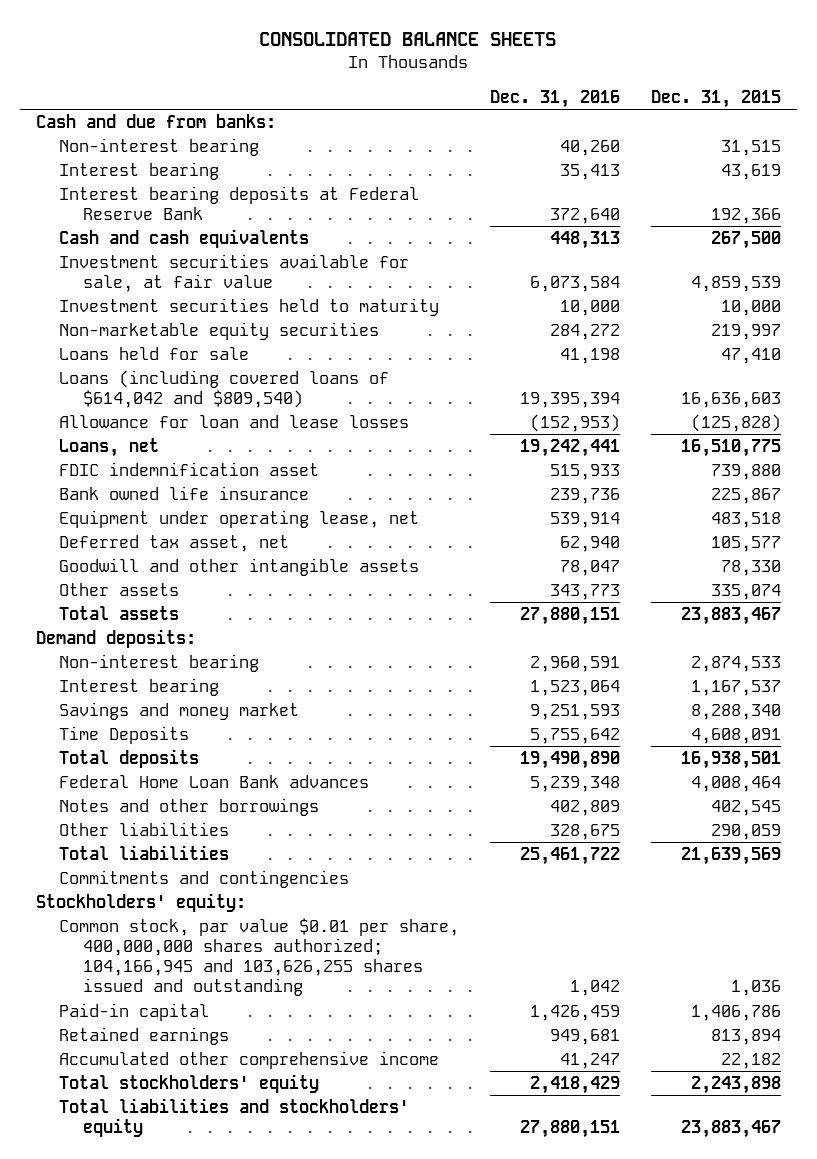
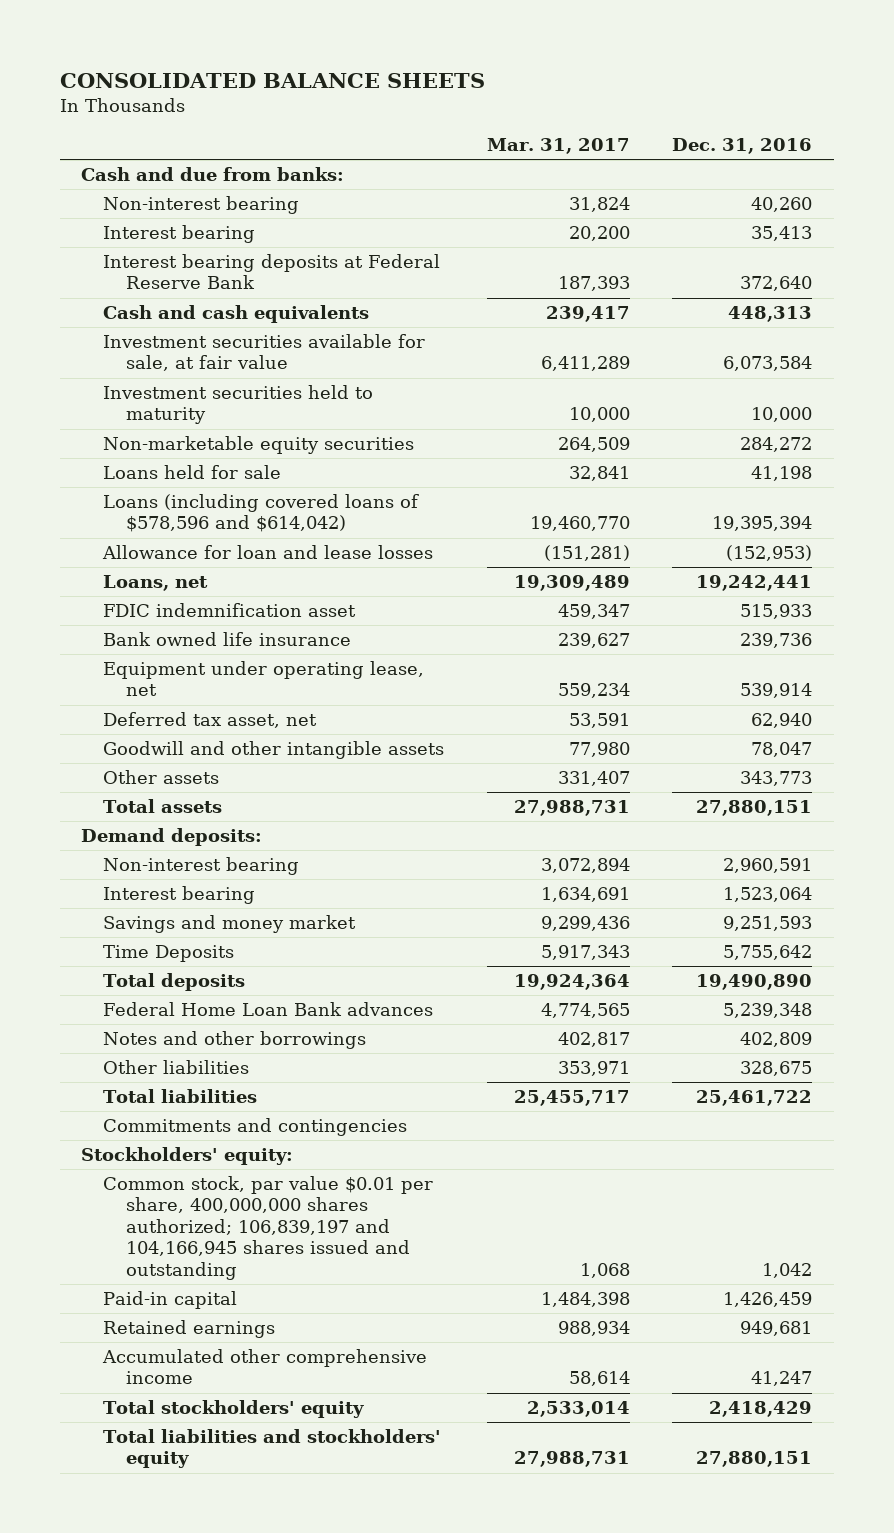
[651,89,782,108] Dec. 31, 2015 -> none
none -> [486,138,630,155] Mar. 31, 2017
[59,370,390,409] Loans (including covered loans of $614,042 and $809,540) -> [103,494,420,533] Loans (including covered loans of $578,596 and $614,042)
[59,918,460,997] Common stock, par value $0.01 per share, 400,000,000 shares authorized; 104,166,945 and 103,626,255 shares issued and outstanding -> [103,1176,434,1280] Common stock, par value $0.01 per share, 400,000,000 shares authorized; 106,839,197 and 104,166,945 shares issued and outstanding

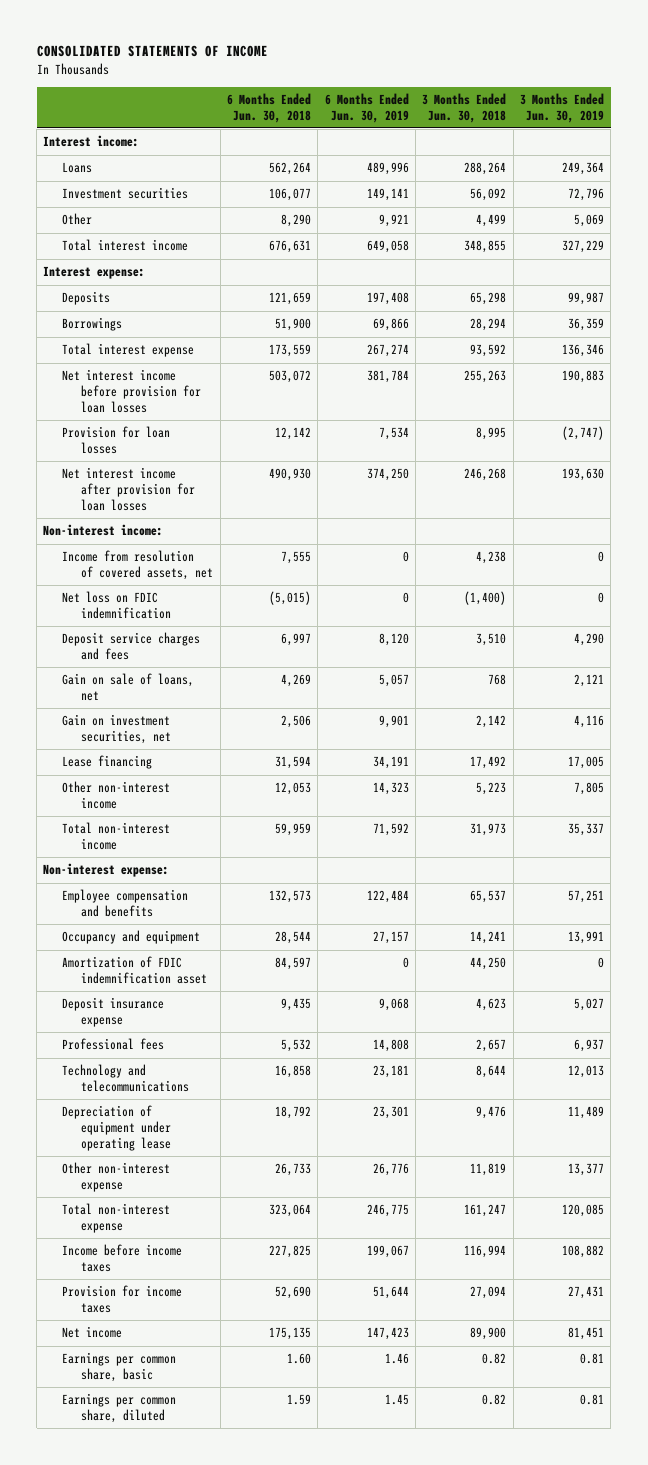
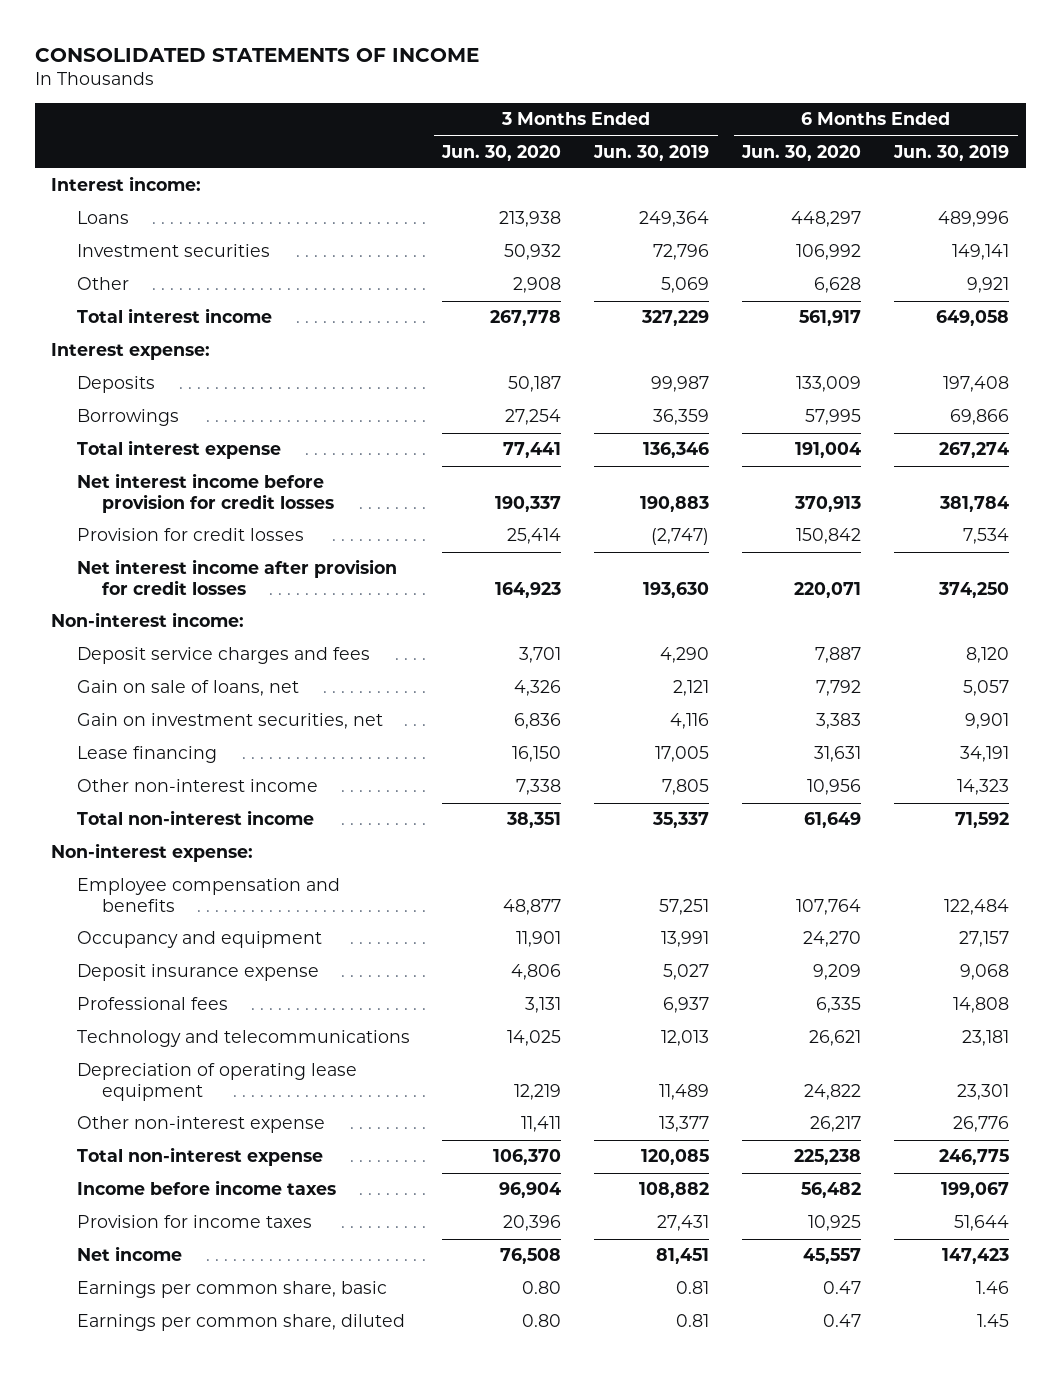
[227,92,312,123] 6 Months Ended Jun. 30, 2018 -> none
[422,92,507,123] 3 Months Ended Jun. 30, 2018 -> none
none -> [441,144,562,161] Jun. 30, 2020
none -> [741,144,862,161] Jun. 30, 2020
[62,369,202,413] Net interest income before provision for loan losses -> [76,473,334,514] Net interest income before provision for credit losses
[62,426,171,455] Provision for loan losses -> [76,528,304,542] Provision for credit losses
[62,467,196,511] Net interest income after provision for loan losses -> [76,559,397,596] Net interest income after provision for credit losses
[62,550,214,581] Income from resolution of covered assets, net -> none
[62,591,172,620] Net loss on FDIC indemnification -> none
[62,956,208,985] Amortization of FDIC indemnification asset -> none
[62,1105,172,1151] Depreciation of equipment under operating lease -> [76,1063,357,1102] Depreciation of operating lease equipment

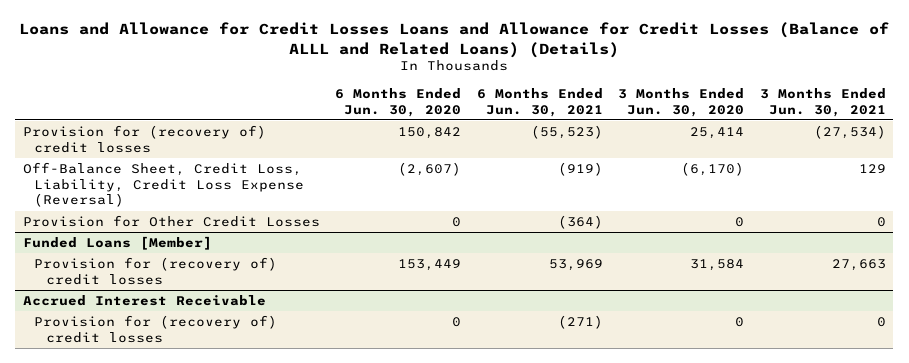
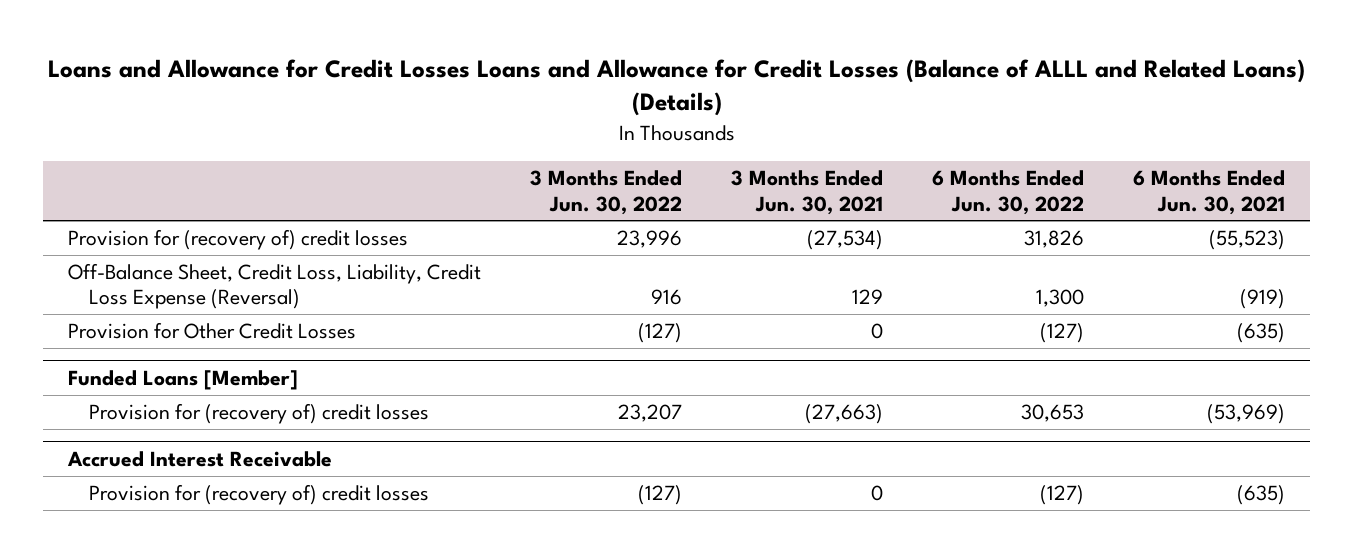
[335,87,462,117] 6 Months Ended Jun. 30, 2020 -> none
[618,87,745,117] 3 Months Ended Jun. 30, 2020 -> none
none -> [529,170,682,215] 3 Months Ended Jun. 30, 2022
none -> [932,170,1085,215] 6 Months Ended Jun. 30, 2022
[557,214,603,229] (364) -> [1237,323,1286,344] (635)
[548,258,603,271] 53,969 -> [1207,404,1286,425] (53,969)
[831,258,886,271] 27,663 -> [805,404,884,425] (27,663)
[557,314,603,329] (271) -> [1237,485,1286,506] (635)

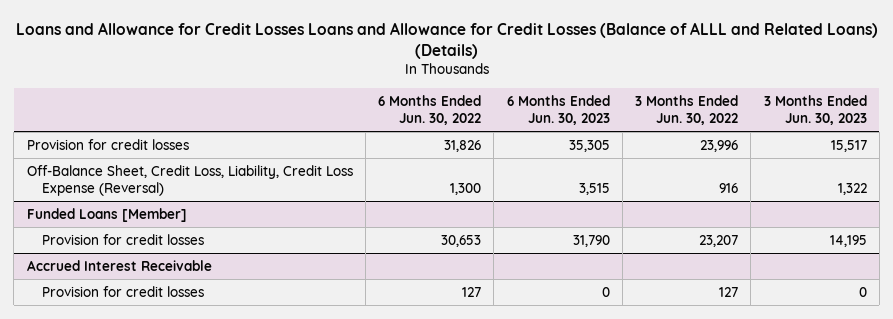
[731,170,884,215] 3 Months Ended Jun. 30, 2021 -> none
[1133,170,1286,215] 6 Months Ended Jun. 30, 2021 -> none
none -> [506,94,610,125] 6 Months Ended Jun. 30, 2023
none -> [763,94,867,125] 3 Months Ended Jun. 30, 2023
[67,229,408,251] Provision for (recovery of) credit losses -> [26,138,189,150] Provision for credit losses
[67,322,356,340] Provision for Other Credit Losses -> none
[88,403,429,425] Provision for (recovery of) credit losses -> [42,233,205,245] Provision for credit losses
[88,484,429,506] Provision for (recovery of) credit losses -> [42,285,205,297] Provision for credit losses
[637,485,682,506] (127) -> [719,286,739,297] 127
[1040,485,1085,506] (127) -> [462,286,482,297] 127

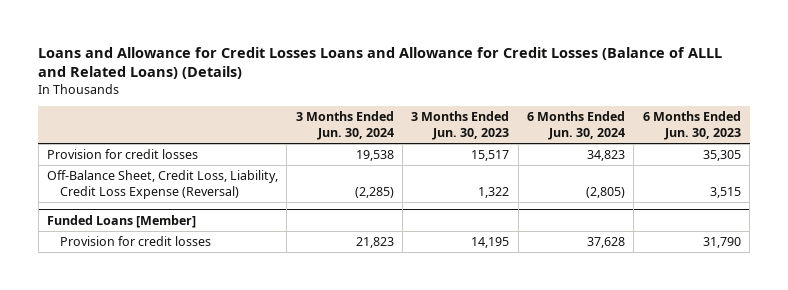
[378,94,482,125] 6 Months Ended Jun. 30, 2022 -> none
[635,94,739,125] 3 Months Ended Jun. 30, 2022 -> none
none -> [295,111,394,141] 3 Months Ended Jun. 30, 2024
none -> [527,111,626,141] 6 Months Ended Jun. 30, 2024
[26,259,212,271] Accrued Interest Receivable -> none
[42,285,205,297] Provision for credit losses -> none

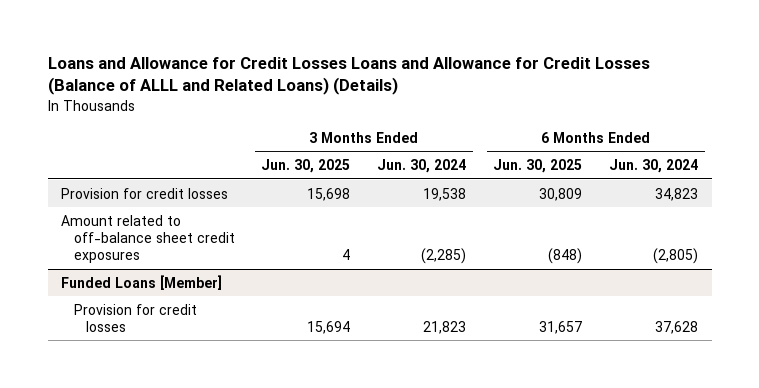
[411,111,510,141] 3 Months Ended Jun. 30, 2023 -> none
[642,111,741,141] 6 Months Ended Jun. 30, 2023 -> none
none -> [261,159,351,174] Jun. 30, 2025
none -> [493,159,583,174] Jun. 30, 2025
[47,169,279,199] Off-Balance Sheet, Credit Loss, Liability, Credit Loss Expense (Reversal) -> [60,214,235,264] Amount related to off-balance sheet credit exposures

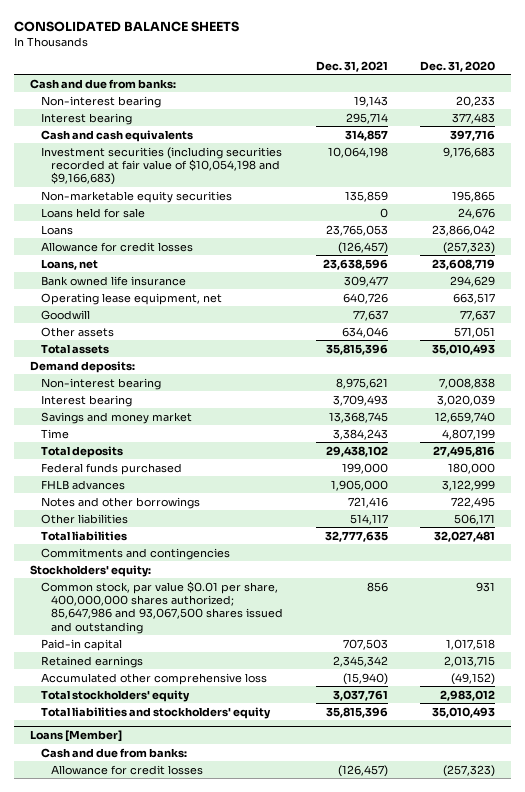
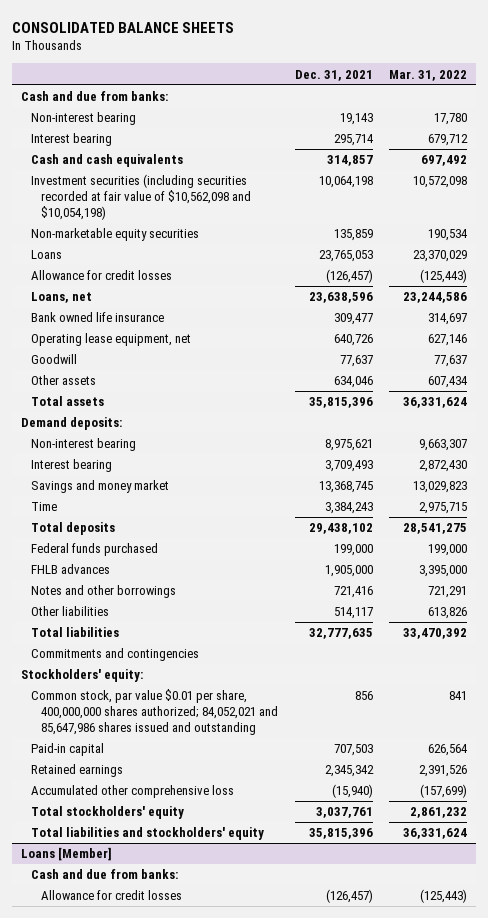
[419,60,495,72] Dec. 31, 2020 -> none
none -> [389,69,468,81] Mar. 31, 2022
[40,146,282,186] Investment securities (including securities recorded at fair value of $10,054,198 and $9,166,683) -> [30,174,251,221] Investment securities (including securities recorded at fair value of $10,562,098 and $10,054,198)
[40,207,145,218] Loans held for sale -> none
[40,580,284,634] Common stock, par value $0.01 per share, 400,000,000 shares authorized; 85,647,986 and 93,067,500 shares issued and outstanding -> [30,689,278,736] Common stock, par value $0.01 per share, 400,000,000 shares authorized; 84,052,021 and 85,647,986 shares issued and outstanding

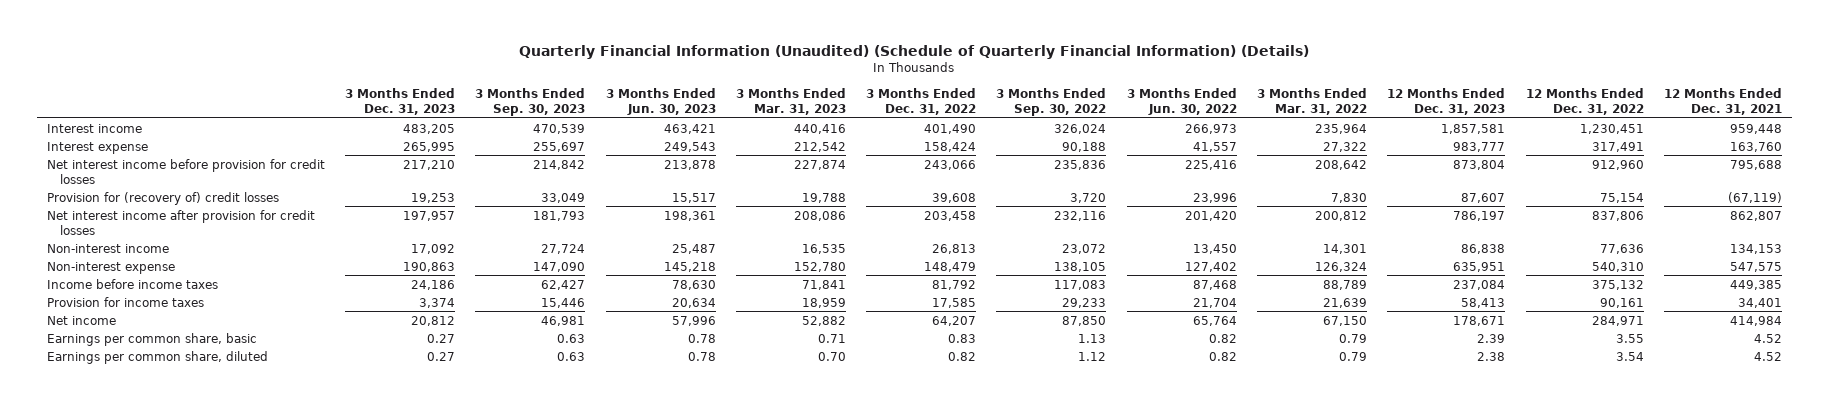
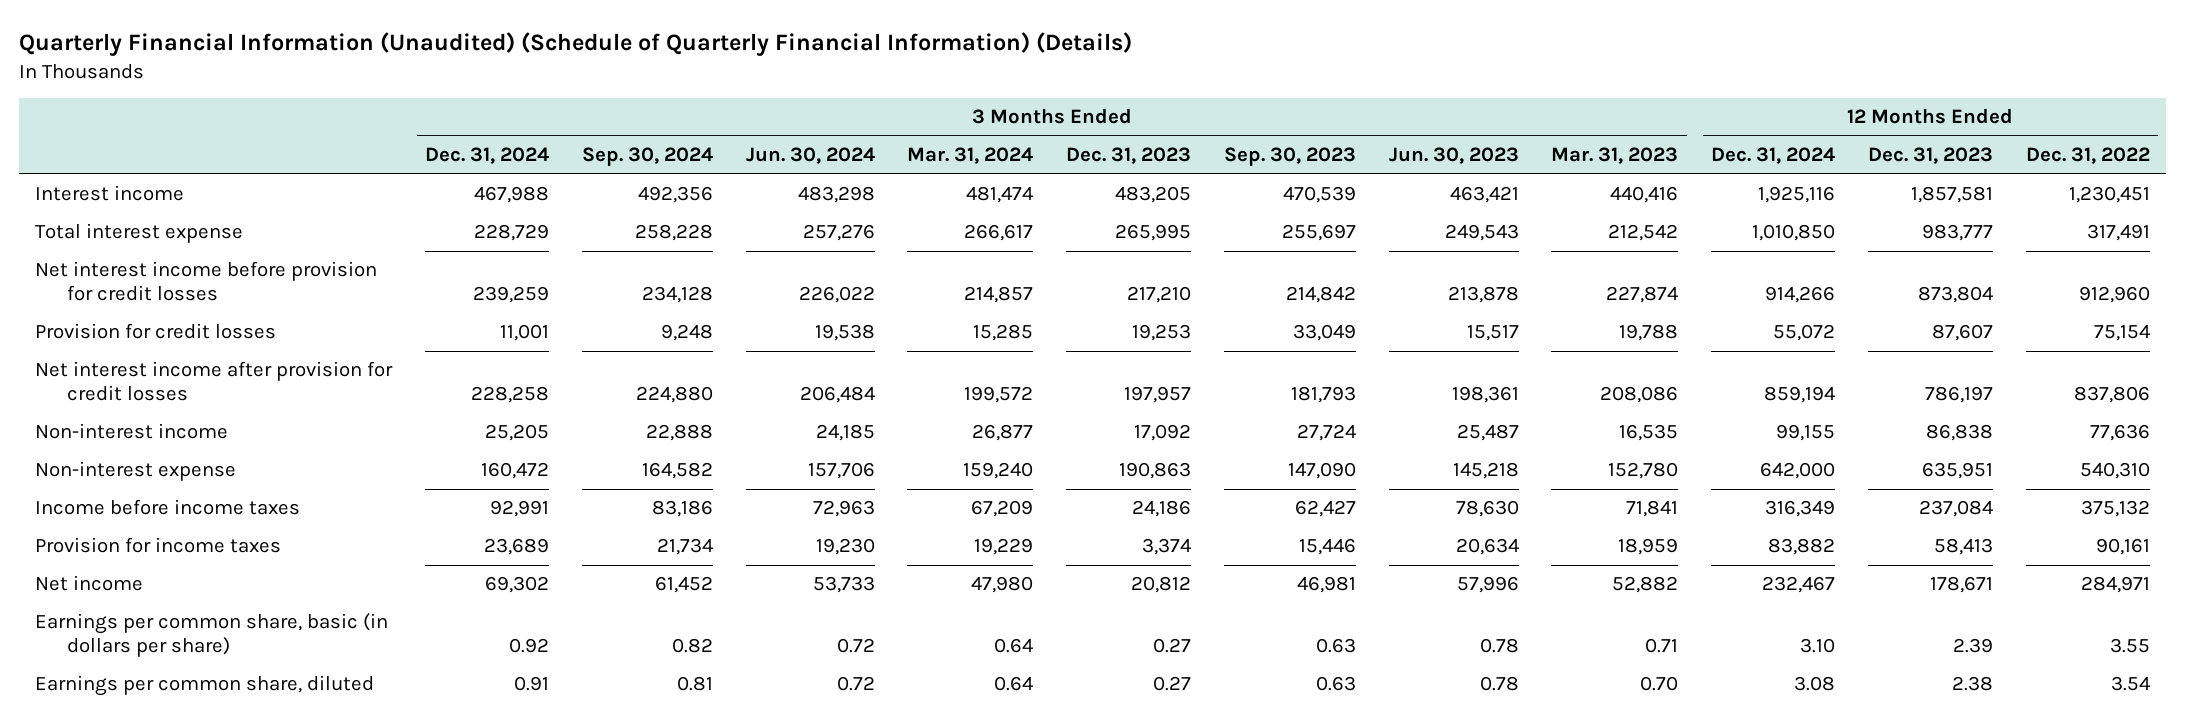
[866,88,977,116] 3 Months Ended Dec. 31, 2022 -> none
[996,88,1107,117] 3 Months Ended Sep. 30, 2022 -> none
[1126,88,1237,116] 3 Months Ended Jun. 30, 2022 -> none
[1257,88,1368,116] 3 Months Ended Mar. 31, 2022 -> none
[1663,88,1782,116] 12 Months Ended Dec. 31, 2021 -> none
none -> [425,147,550,165] Dec. 31, 2024
none -> [581,147,713,167] Sep. 30, 2024
none -> [745,147,875,165] Jun. 30, 2024
none -> [907,147,1034,165] Mar. 31, 2024
none -> [1711,147,1836,165] Dec. 31, 2024
[46,141,148,154] Interest expense -> [35,223,244,244] Total interest expense
[46,191,279,205] Provision for (recovery of) credit losses -> [35,323,277,340] Provision for credit losses
[46,332,257,346] Earnings per common share, basic -> [35,613,389,658] Earnings per common share, basic (in dollars per share)

